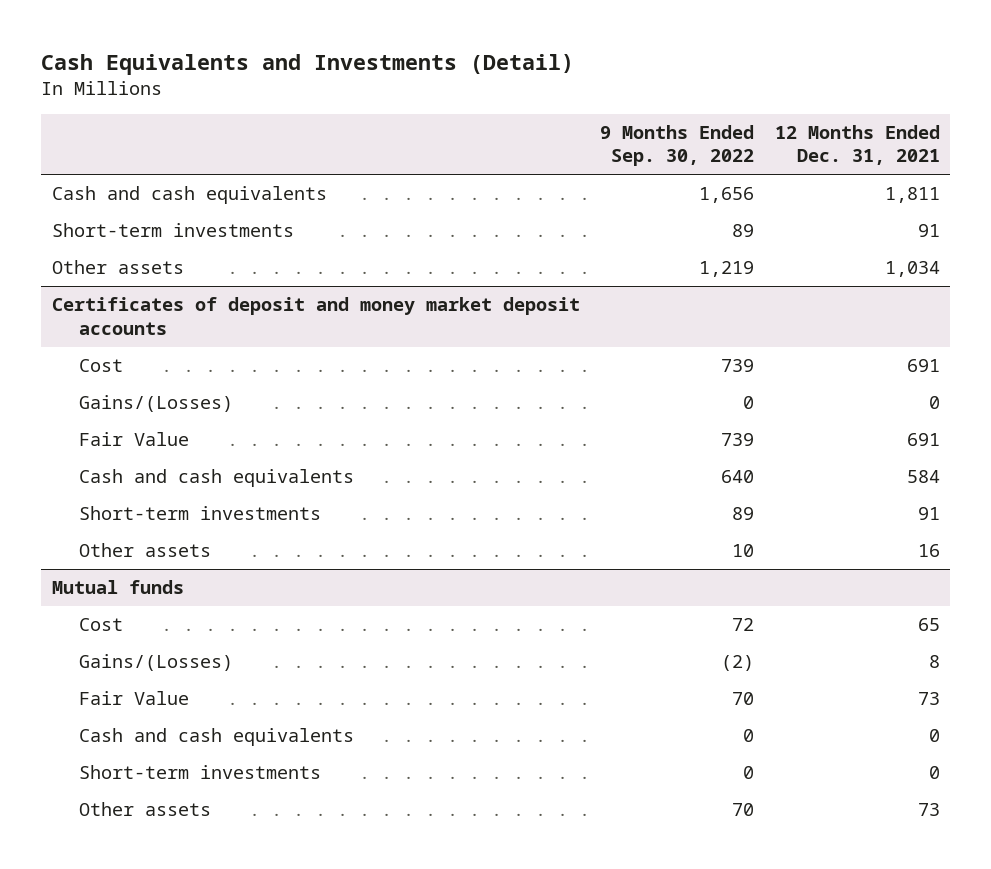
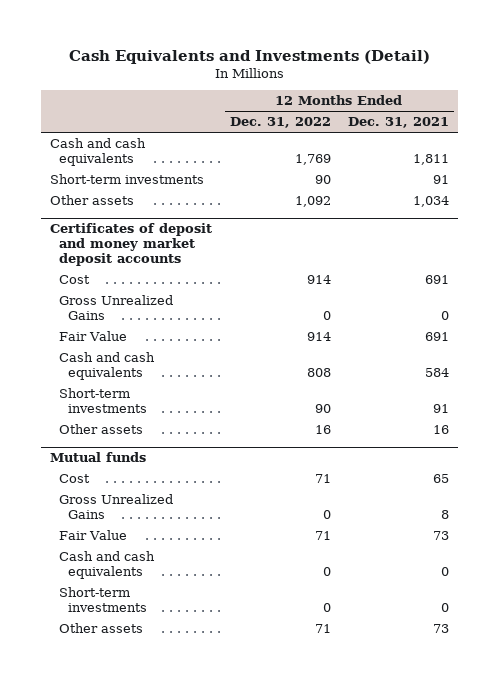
[600,124,755,167] 9 Months Ended Sep. 30, 2022 -> none
none -> [229,117,331,129] Dec. 31, 2022
[78,395,233,413] Gains/(Losses) -> [59,295,174,320] Gross Unrealized Gains
[78,654,233,672] Gains/(Losses) -> [59,494,174,519] Gross Unrealized Gains

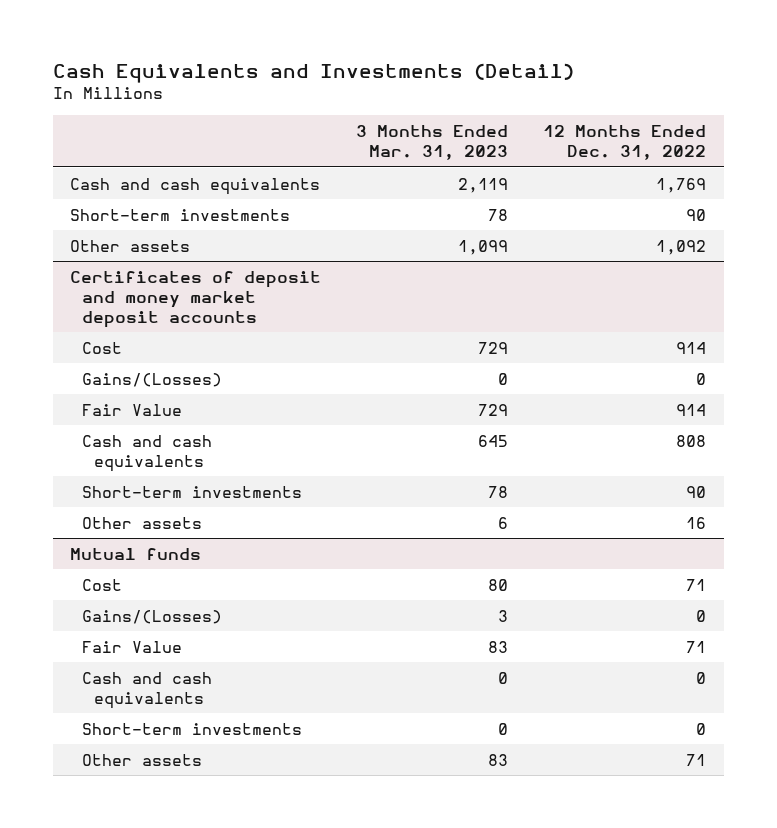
[348,117,450,129] Dec. 31, 2021 -> none
none -> [356,125,509,161] 3 Months Ended Mar. 31, 2023
[59,295,174,320] Gross Unrealized Gains -> [82,372,223,387] Gains/(Losses)
[59,494,174,519] Gross Unrealized Gains -> [82,609,223,624] Gains/(Losses)

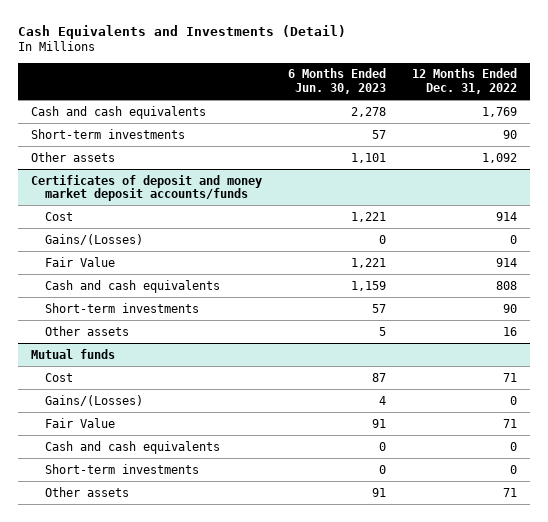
[356,125,509,161] 3 Months Ended Mar. 31, 2023 -> none
none -> [287,68,386,94] 6 Months Ended Jun. 30, 2023
[70,270,322,328] Certificates of deposit and money market deposit accounts -> [30,174,262,202] Certificates of deposit and money market deposit accounts/funds

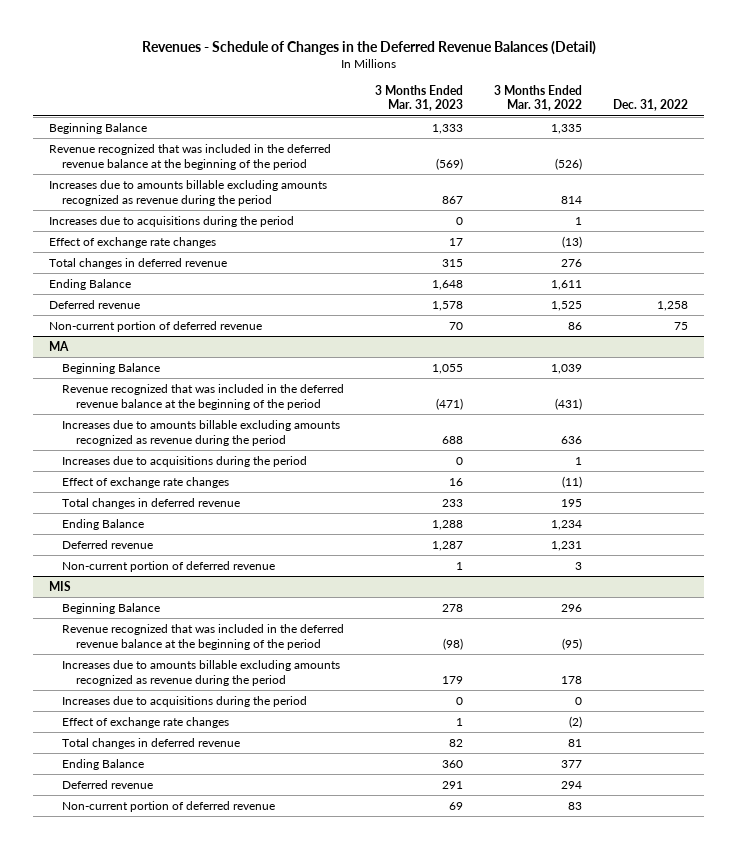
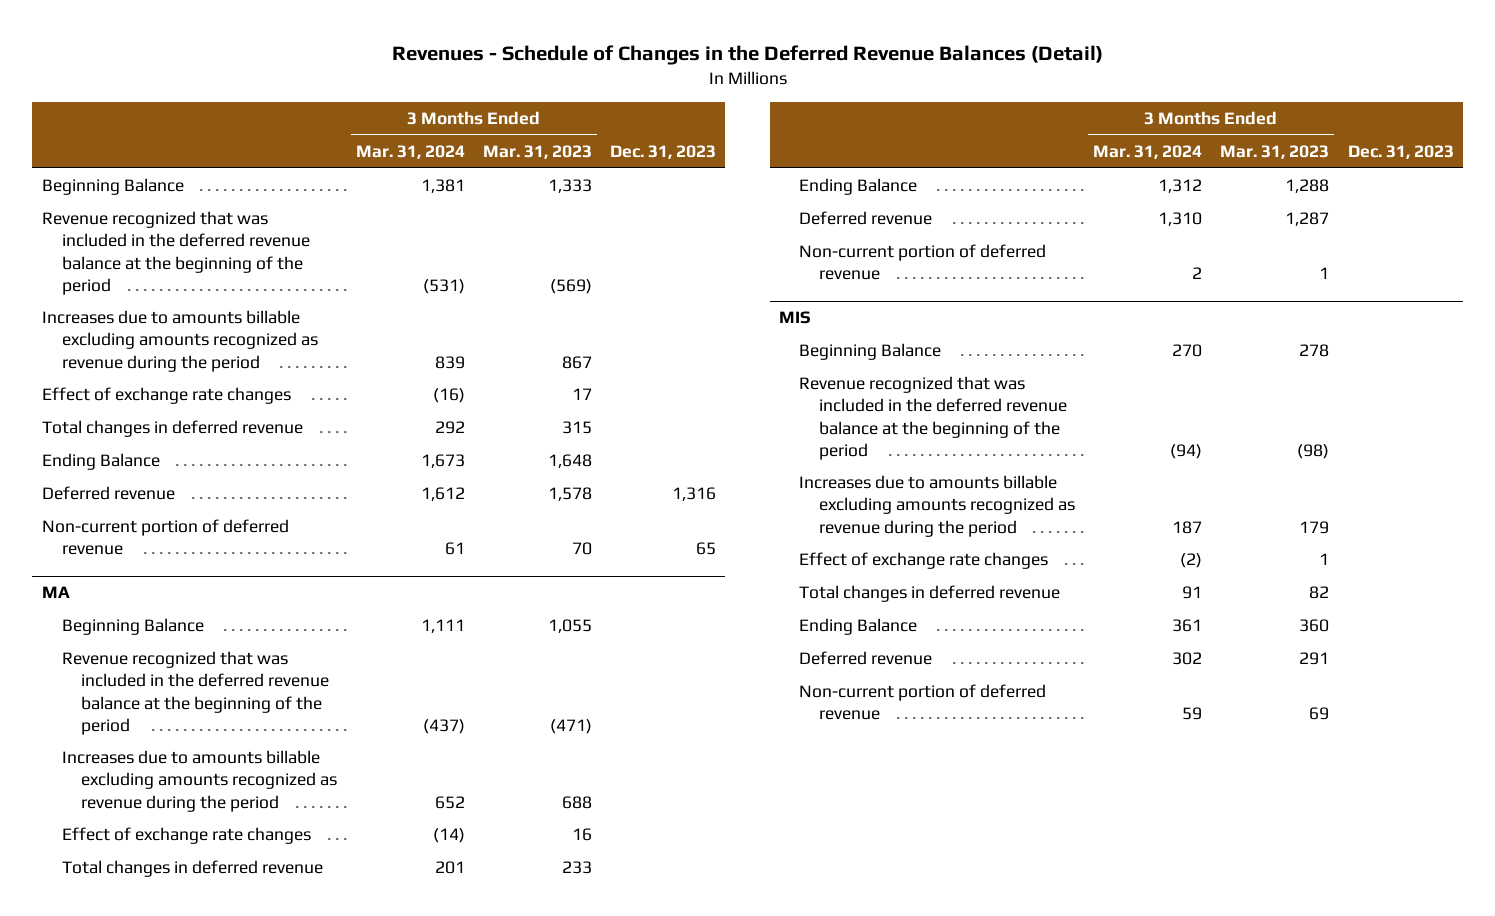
[494,84,583,112] 3 Months Ended Mar. 31, 2022 -> none
[613,99,689,112] Dec. 31, 2022 -> none
none -> [355,144,465,159] Mar. 31, 2024
none -> [610,144,717,159] Dec. 31, 2023
[48,215,294,227] Increases due to acquisitions during the period -> none
[62,455,308,467] Increases due to acquisitions during the period -> none
[62,695,308,707] Increases due to acquisitions during the period -> none

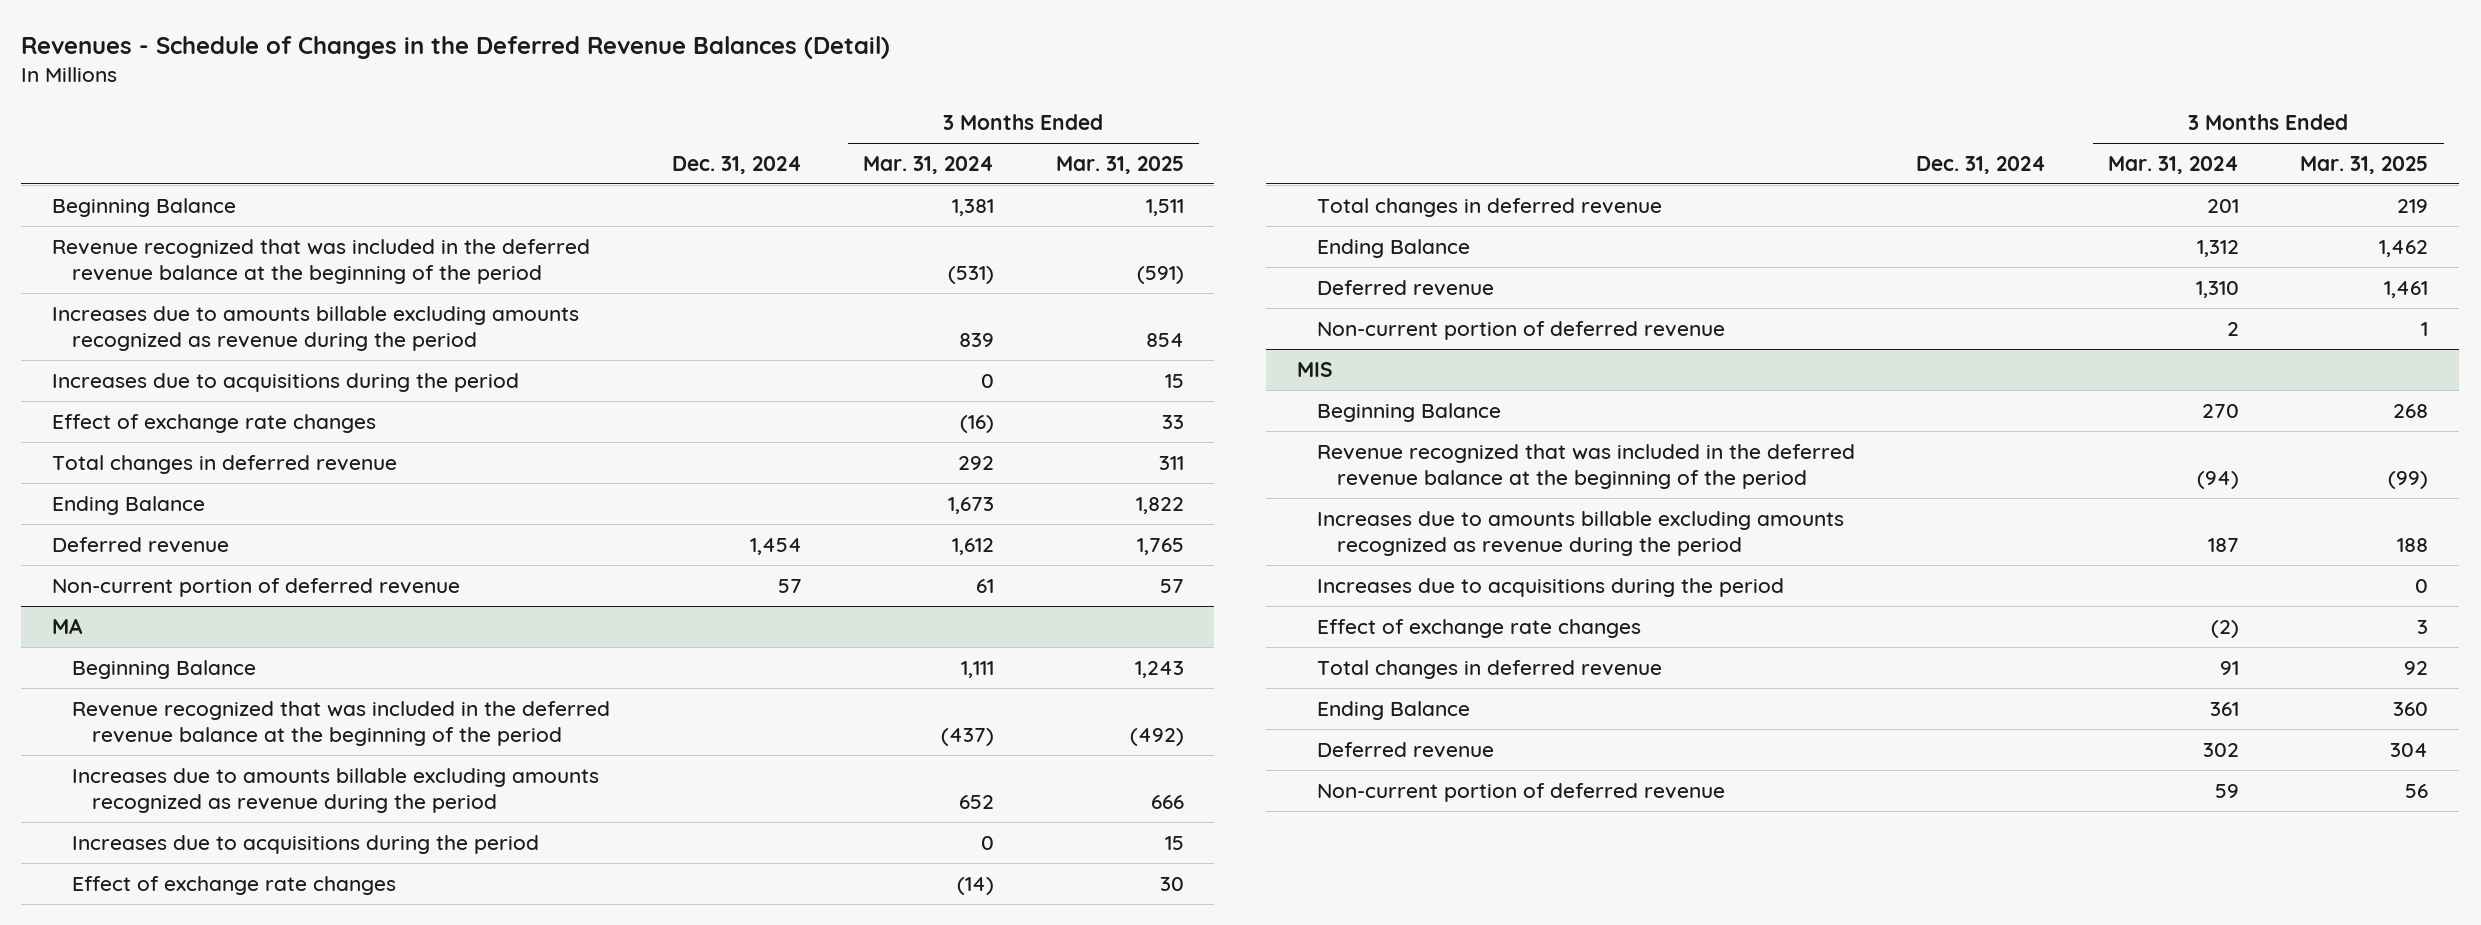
[483,144,593,159] Mar. 31, 2023 -> none
[610,144,717,159] Dec. 31, 2023 -> none
none -> [671,156,802,175] Dec. 31, 2024
none -> [1055,156,1184,175] Mar. 31, 2025
none -> [52,372,520,392] Increases due to acquisitions during the period
none -> [72,834,540,854] Increases due to acquisitions during the period
none -> [1316,577,1784,597] Increases due to acquisitions during the period

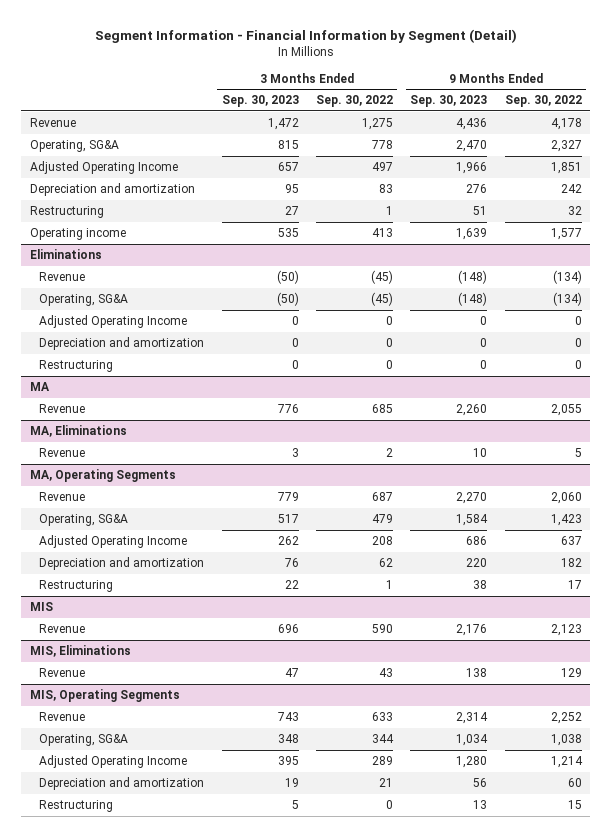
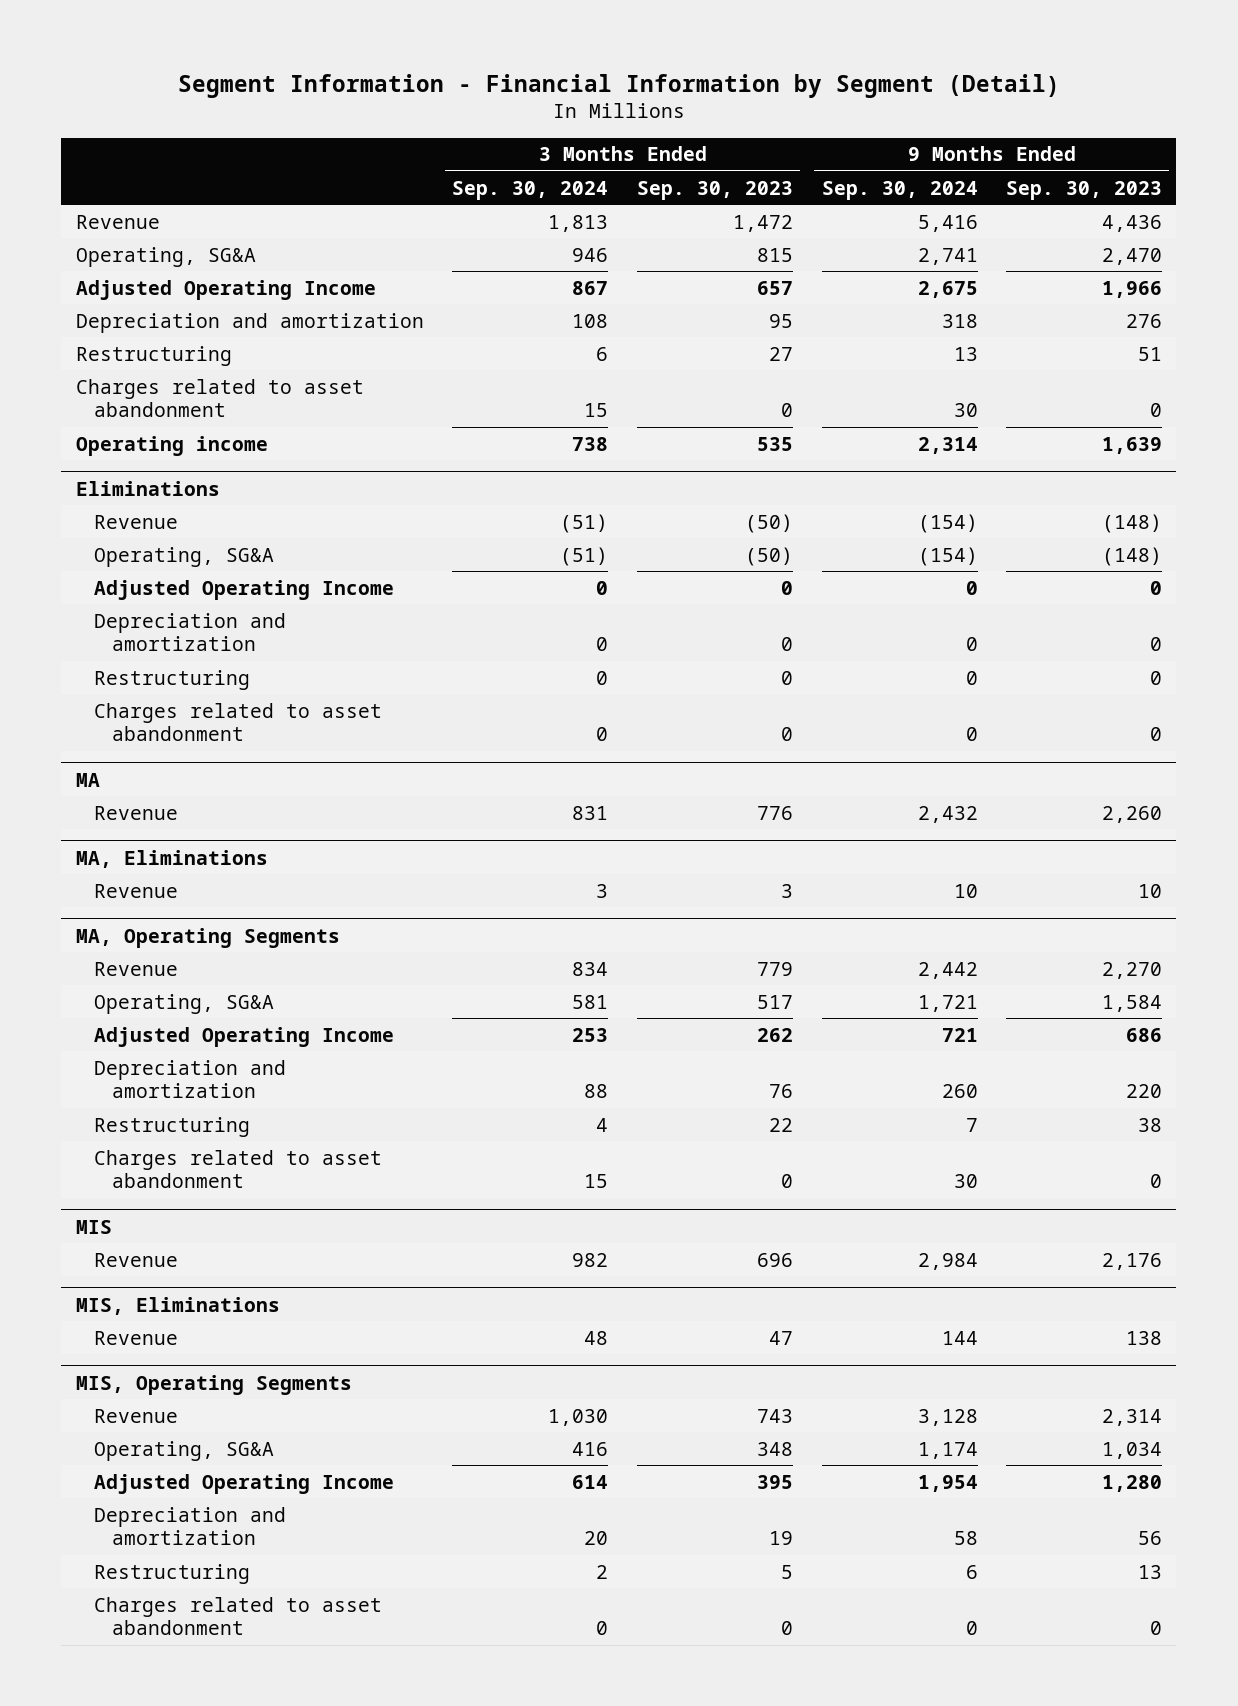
[315,95,393,108] Sep. 30, 2022 -> none
[504,95,582,108] Sep. 30, 2022 -> none
none -> [452,180,609,200] Sep. 30, 2024
none -> [821,180,978,200] Sep. 30, 2024
none -> [75,378,364,418] Charges related to asset abandonment
none -> [93,702,382,742] Charges related to asset abandonment
none -> [93,1149,382,1189] Charges related to asset abandonment
none -> [93,1596,382,1636] Charges related to asset abandonment

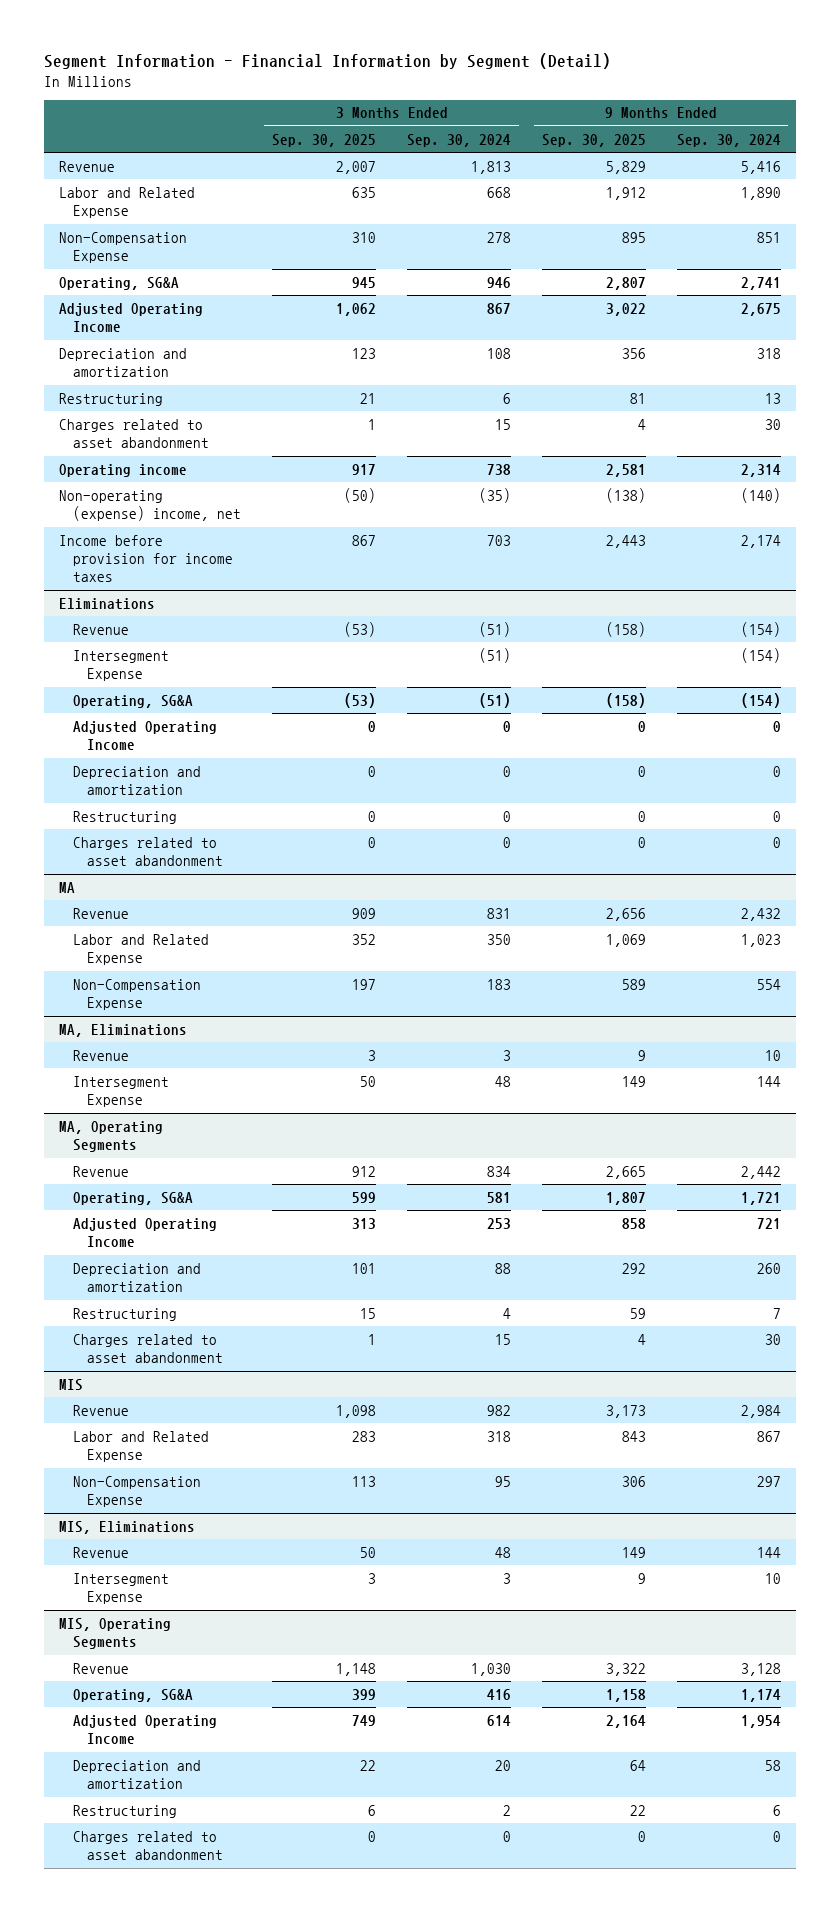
[636,180,793,200] Sep. 30, 2023 -> none
[1006,180,1163,200] Sep. 30, 2023 -> none
none -> [272,133,377,147] Sep. 30, 2025
none -> [541,133,646,147] Sep. 30, 2025
none -> [59,186,196,219] Labor and Related Expense
none -> [59,231,188,264] Non-Compensation Expense
none -> [59,489,242,522] Non-operating (expense) income, net
none -> [59,534,234,583] Income before provision for income taxes
none -> [73,649,170,682] Intersegment Expense
none -> [73,933,210,966] Labor and Related Expense
none -> [73,978,202,1011] Non-Compensation Expense
none -> [73,1075,170,1108] Intersegment Expense
none -> [73,1430,210,1463] Labor and Related Expense
none -> [73,1475,202,1508] Non-Compensation Expense
none -> [73,1572,170,1605] Intersegment Expense

